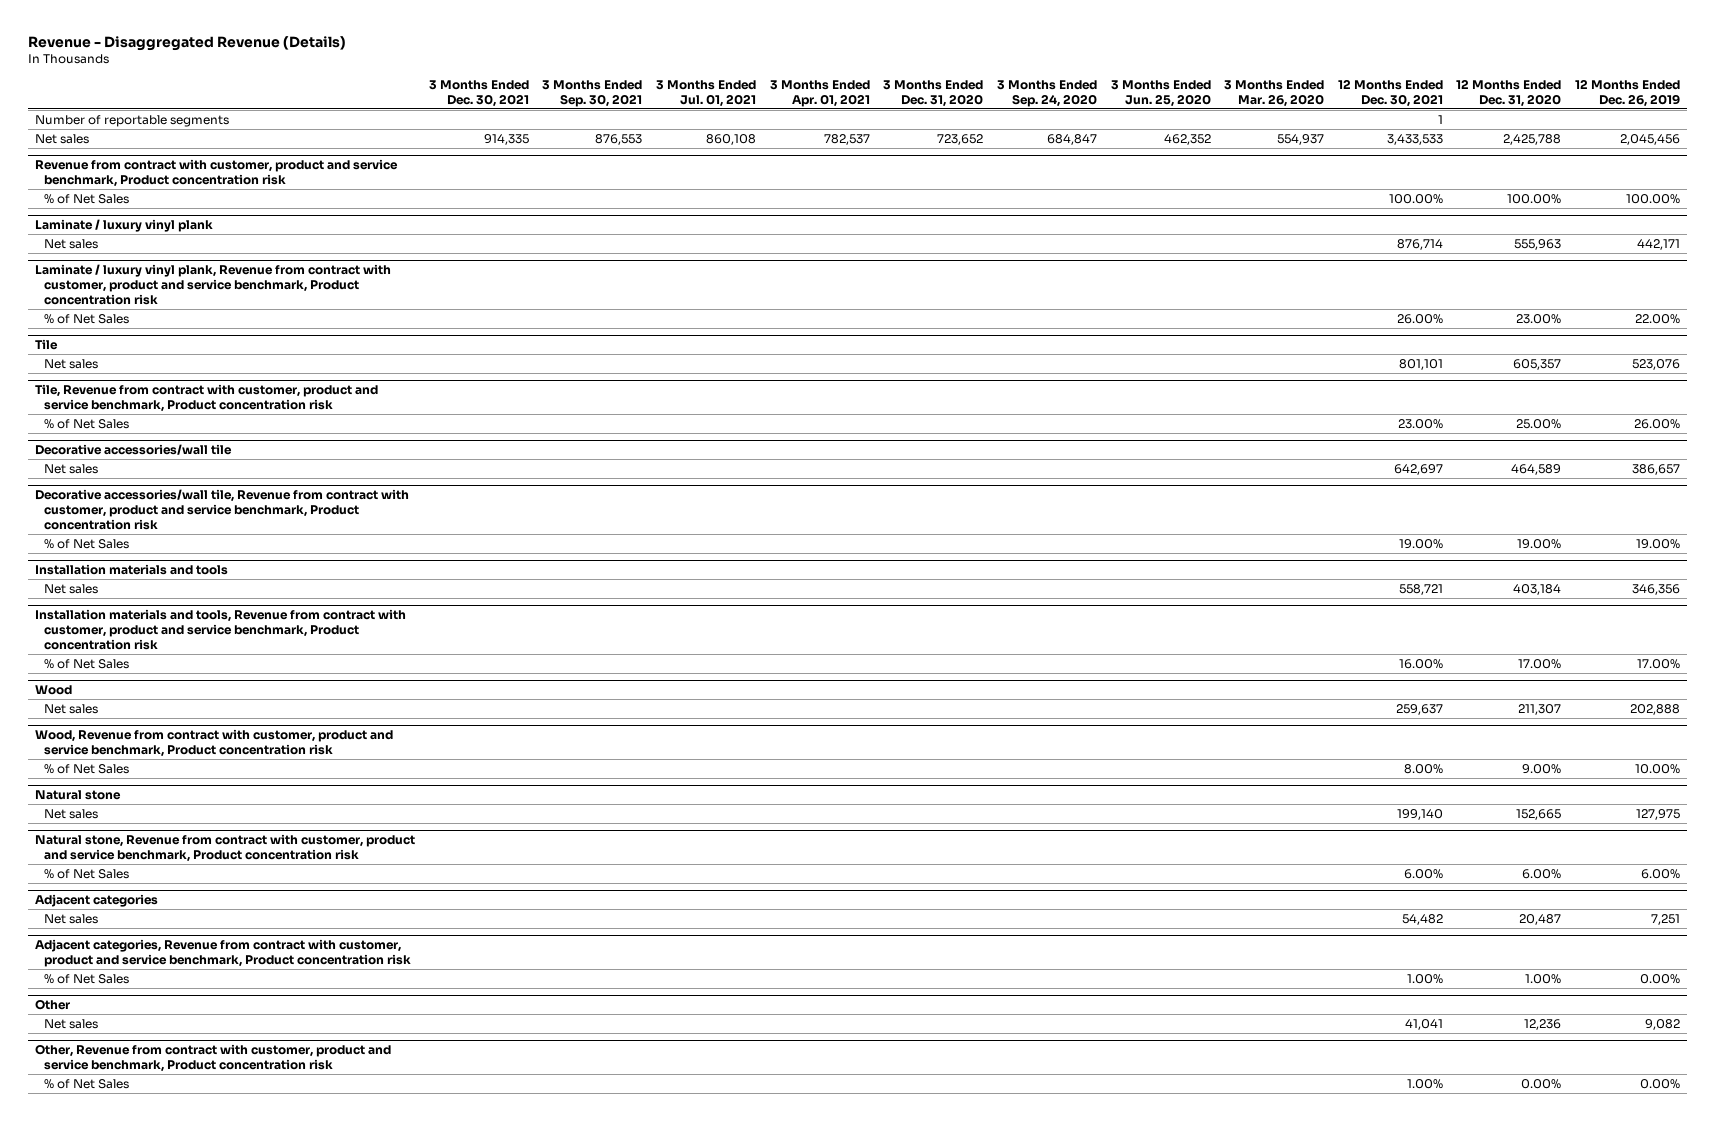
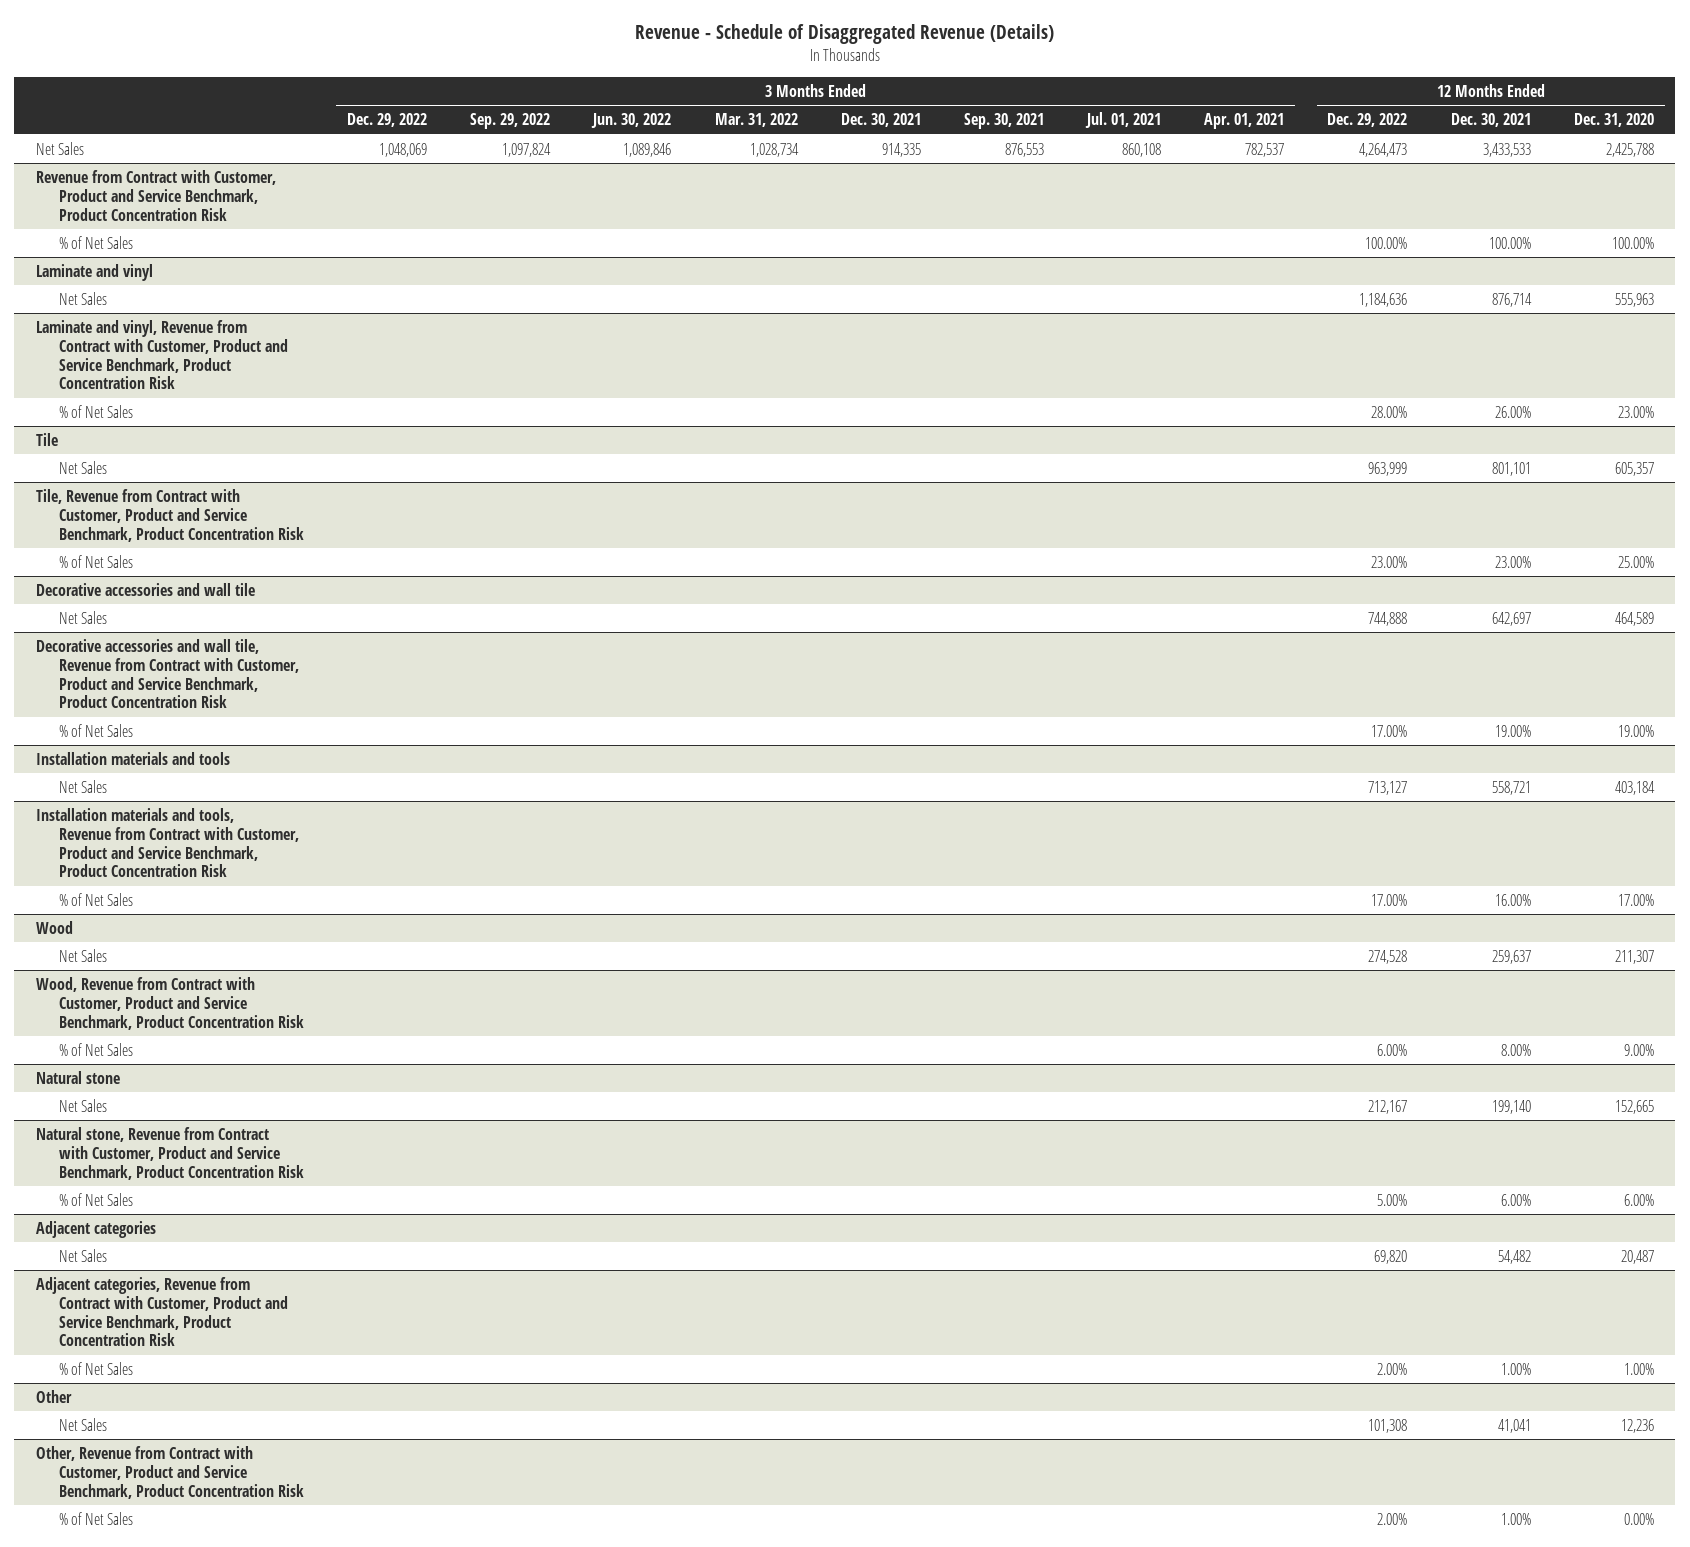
[28,35,347,51] Revenue - Disaggregated Revenue (Details) -> [634,24,1054,45] Revenue - Schedule of Disaggregated Revenue (Details)
[883,80,984,107] 3 Months Ended Dec. 31, 2020 -> none
[996,80,1097,107] 3 Months Ended Sep. 24, 2020 -> none
[1110,80,1211,107] 3 Months Ended Jun. 25, 2020 -> none
[1224,80,1325,107] 3 Months Ended Mar. 26, 2020 -> none
[1575,79,1681,107] 12 Months Ended Dec. 26, 2019 -> none
none -> [346,113,427,128] Dec. 29, 2022
none -> [470,113,551,130] Sep. 29, 2022
none -> [591,113,672,129] Jun. 30, 2022
none -> [714,113,798,128] Mar. 31, 2022
none -> [1327,113,1408,128] Dec. 29, 2022
[35,114,230,127] Number of reportable segments -> none
[35,133,90,144] Net sales -> [35,141,84,155] Net Sales
[35,159,399,187] Revenue from contract with customer, product and service benchmark, Product concentration risk -> [35,169,276,221] Revenue from Contract with Customer, Product and Service Benchmark, Product Concentration Risk
[35,219,214,233] Laminate / luxury vinyl plank -> none
none -> [35,263,153,281] Laminate and vinyl
[43,238,98,249] Net sales -> [58,291,107,305] Net Sales
[35,264,392,305] Laminate / luxury vinyl plank, Revenue from contract with customer, product and service benchmark, Product concentration risk -> [35,319,288,390] Laminate and vinyl, Revenue from Contract with Customer, Product and Service Benchmark, Product Concentration Risk
[43,358,98,369] Net sales -> [58,460,107,474] Net Sales
[35,384,379,412] Tile, Revenue from contract with customer, product and service benchmark, Product concentration risk -> [35,488,304,542] Tile, Revenue from Contract with Customer, Product and Service Benchmark, Product Concentration Risk
[35,444,233,456] Decorative accessories/wall tile -> [35,582,255,596] Decorative accessories and wall tile
[43,463,98,474] Net sales -> [58,610,107,624] Net Sales
[35,489,410,530] Decorative accessories/wall tile, Revenue from contract with customer, product and service benchmark, Product concentration risk -> [35,638,299,709] Decorative accessories and wall tile, Revenue from Contract with Customer, Product and Service Benchmark, Product Concentration Risk
[43,583,98,594] Net sales -> [58,779,107,793] Net Sales
[35,609,407,650] Installation materials and tools, Revenue from contract with customer, product and service benchmark, Product concentration risk -> [35,807,299,878] Installation materials and tools, Revenue from Contract with Customer, Product and Service Benchmark, Product Concentration Risk
[43,703,98,714] Net sales -> [58,948,107,962] Net Sales
[35,729,394,757] Wood, Revenue from contract with customer, product and service benchmark, Product concentration risk -> [35,976,304,1030] Wood, Revenue from Contract with Customer, Product and Service Benchmark, Product Concentration Risk
[43,808,98,819] Net sales -> [58,1098,107,1112] Net Sales
[35,834,416,862] Natural stone, Revenue from contract with customer, product and service benchmark, Product concentration risk -> [35,1126,304,1180] Natural stone, Revenue from Contract with Customer, Product and Service Benchmark, Product Concentration Risk
[43,913,98,924] Net sales -> [58,1248,107,1262] Net Sales
[35,939,411,967] Adjacent categories, Revenue from contract with customer, product and service benchmark, Product concentration risk -> [35,1276,288,1347] Adjacent categories, Revenue from Contract with Customer, Product and Service Benchmark, Product Concentration Risk
[43,1018,98,1029] Net sales -> [58,1417,107,1431] Net Sales
[35,1044,392,1072] Other, Revenue from contract with customer, product and service benchmark, Product concentration risk -> [35,1445,304,1499] Other, Revenue from Contract with Customer, Product and Service Benchmark, Product Concentration Risk

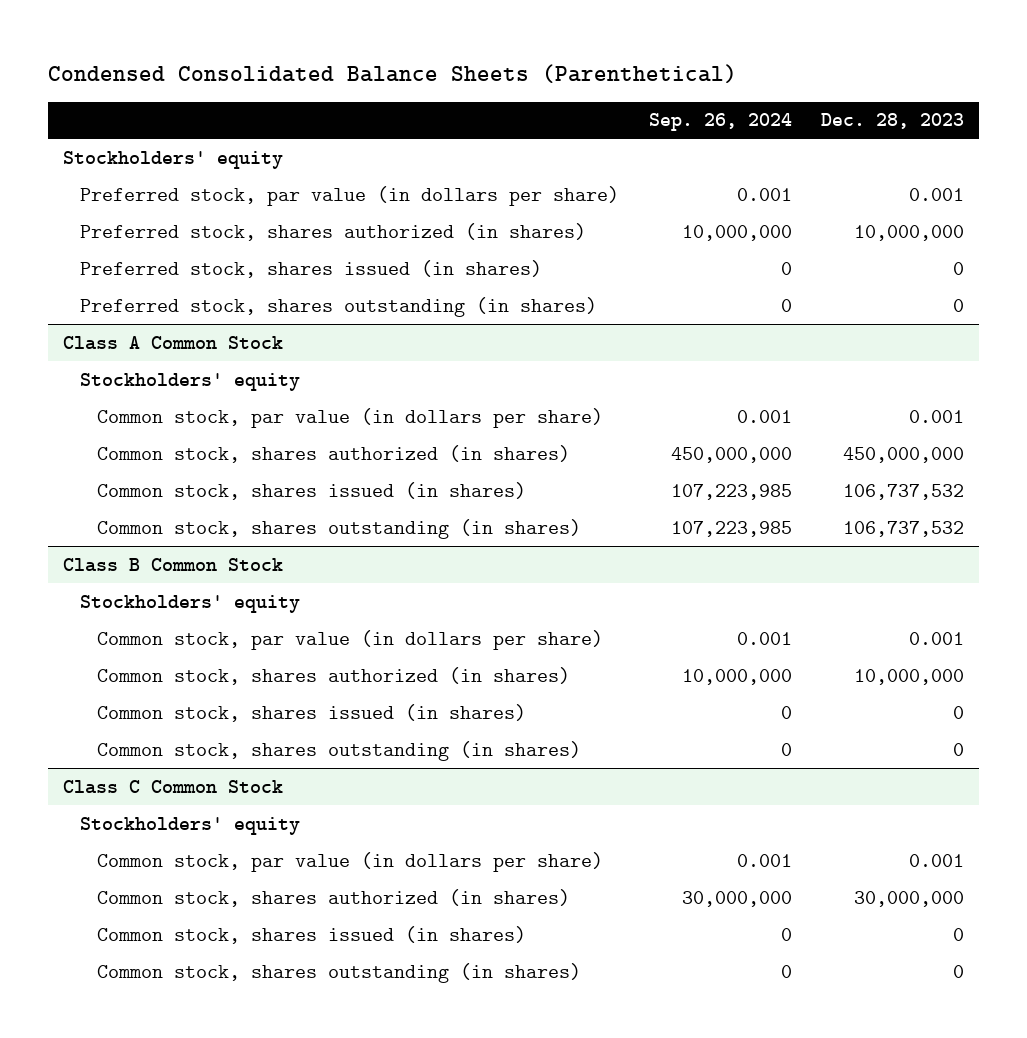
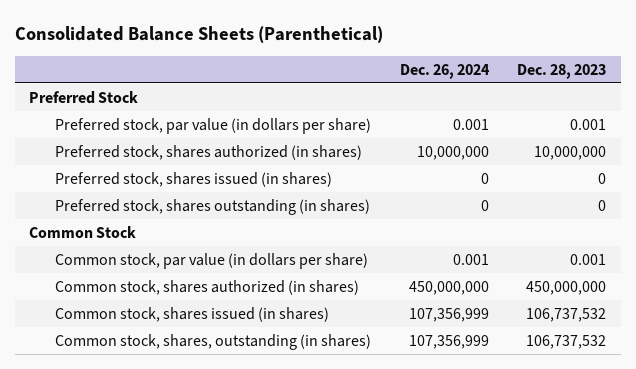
[47,63,737,83] Condensed Consolidated Balance Sheets (Parenthetical) -> [15,26,384,44] Consolidated Balance Sheets (Parenthetical)
[648,113,792,132] Sep. 26, 2024 -> none
none -> [399,63,490,79] Dec. 26, 2024
[62,150,283,169] Stockholders' equity -> none
none -> [29,90,139,104] Preferred Stock
[62,335,283,350] Class A Common Stock -> none
[79,372,300,391] Stockholders' equity -> none
none -> [29,225,137,238] Common Stock
[62,557,283,572] Class B Common Stock -> none
[79,594,300,613] Stockholders' equity -> none
[96,629,603,650] Common stock, par value (in dollars per share) -> none
[96,666,570,685] Common stock, shares authorized (in shares) -> none
[96,703,526,722] Common stock, shares issued (in shares) -> none
[96,740,581,761] Common stock, shares outstanding (in shares) -> none
[62,779,283,794] Class C Common Stock -> none
[79,816,300,835] Stockholders' equity -> none
[96,851,603,872] Common stock, par value (in dollars per share) -> none
[96,888,570,907] Common stock, shares authorized (in shares) -> none
[96,925,526,944] Common stock, shares issued (in shares) -> none
[96,962,581,983] Common stock, shares outstanding (in shares) -> none
[96,518,581,539] Common stock, shares outstanding (in shares) -> [55,333,372,350] Common stock, shares, outstanding (in shares)

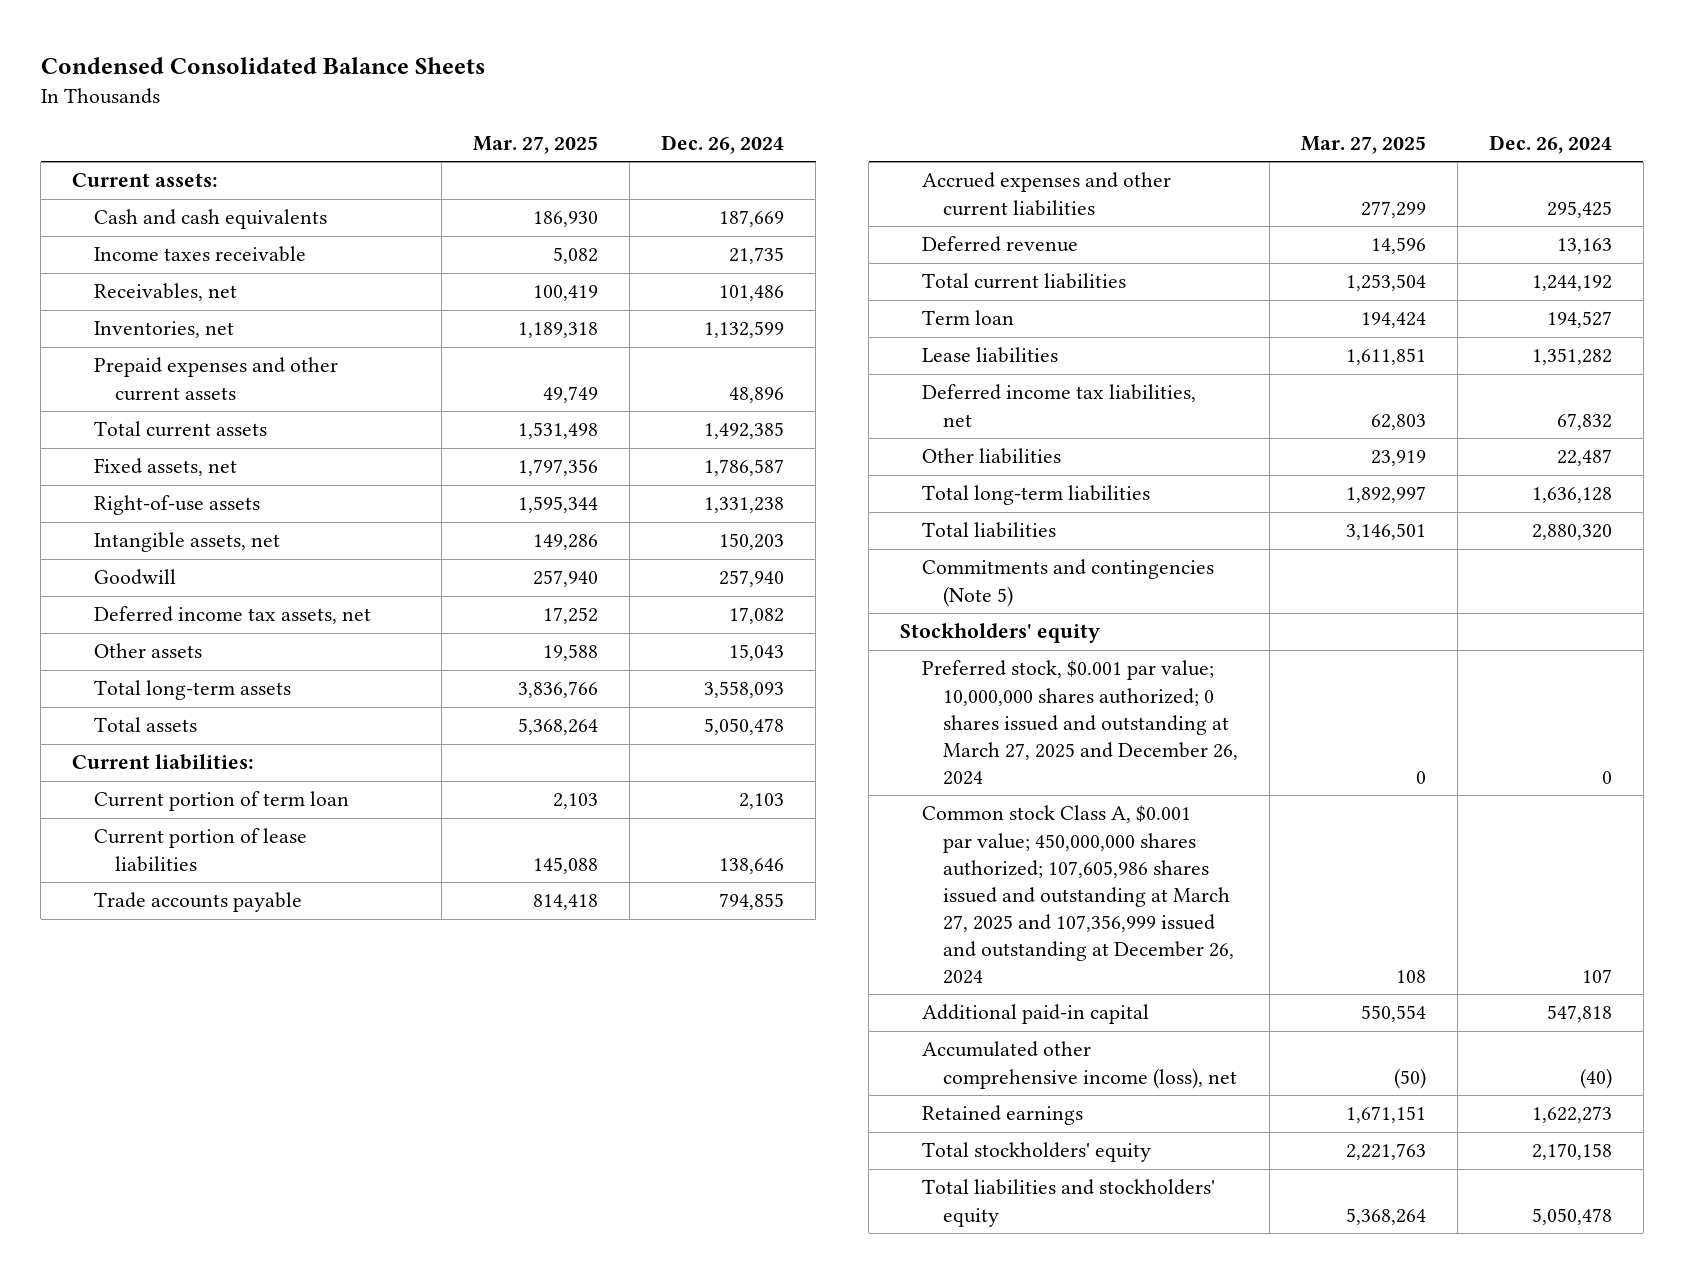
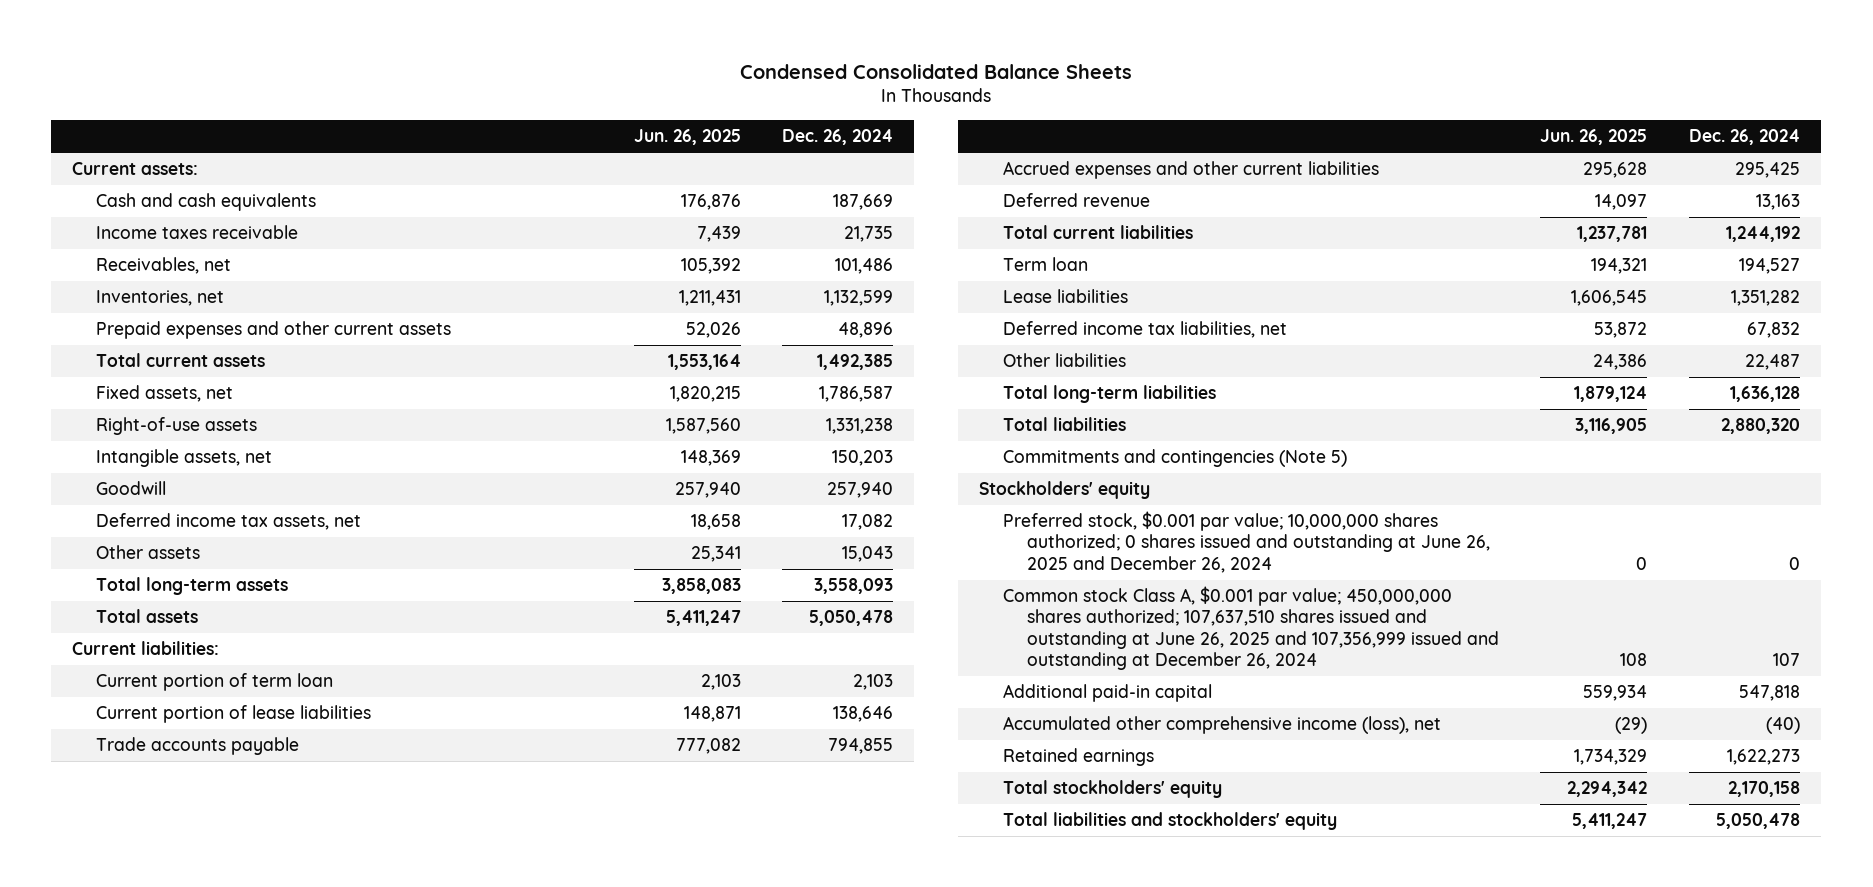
[473,135,599,154] Mar. 27, 2025 -> none
none -> [633,129,741,146] Jun. 26, 2025
[921,660,1239,785] Preferred stock, $0.001 par value; 10,000,000 shares authorized; 0 shares issued and outstanding at March 27, 2025 and December 26, 2024 -> [1002,511,1490,573] Preferred stock, $0.001 par value; 10,000,000 shares authorized; 0 shares issued and outstanding at June 26, 2025 and December 26, 2024
[921,805,1235,984] Common stock Class A, $0.001 par value; 450,000,000 shares authorized; 107,605,986 shares issued and outstanding at March 27, 2025 and 107,356,999 issued and outstanding at December 26, 2024 -> [1002,586,1499,670] Common stock Class A, $0.001 par value; 450,000,000 shares authorized; 107,637,510 shares issued and outstanding at June 26, 2025 and 107,356,999 issued and outstanding at December 26, 2024

